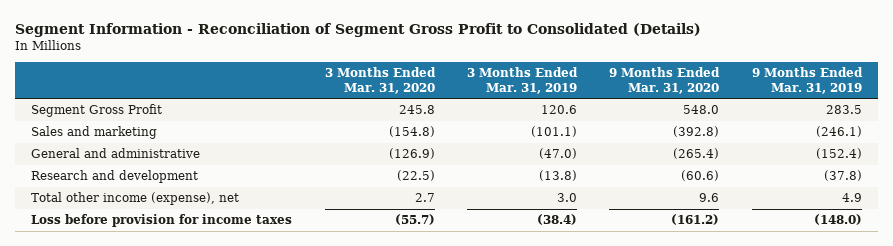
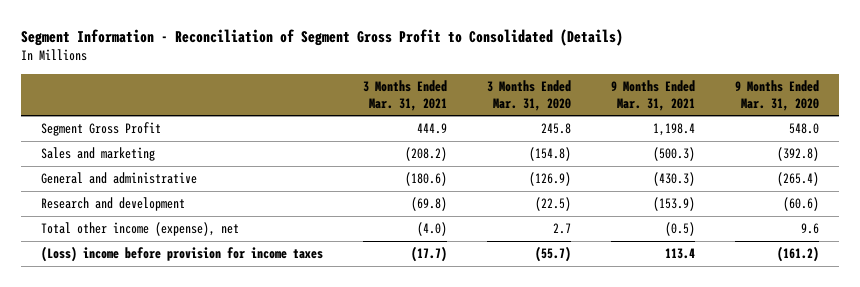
[467,66,579,95] 3 Months Ended Mar. 31, 2019 -> none
[751,66,863,95] 9 Months Ended Mar. 31, 2019 -> none
none -> [363,79,448,111] 3 Months Ended Mar. 31, 2021
none -> [610,79,695,111] 9 Months Ended Mar. 31, 2021
[31,214,293,228] Loss before provision for income taxes -> [41,246,324,263] (Loss) income before provision for income taxes

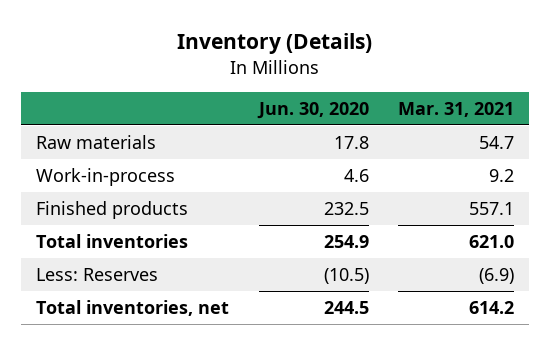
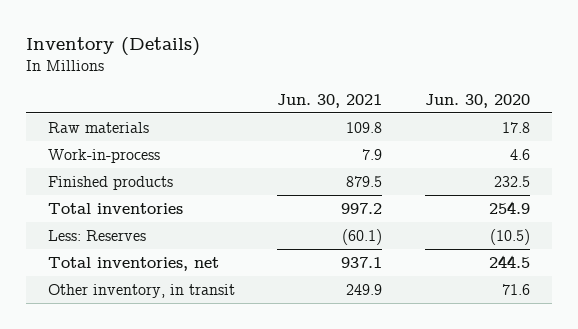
[398,102,515,118] Mar. 31, 2021 -> none
none -> [277,93,383,108] Jun. 30, 2021
none -> [47,283,235,298] Other inventory, in transit

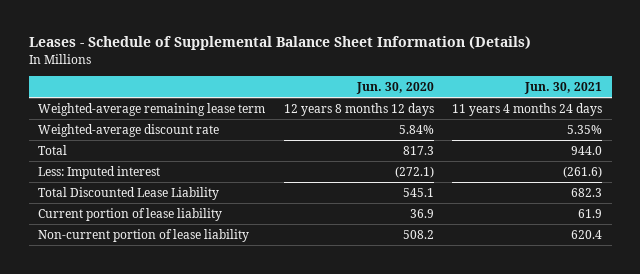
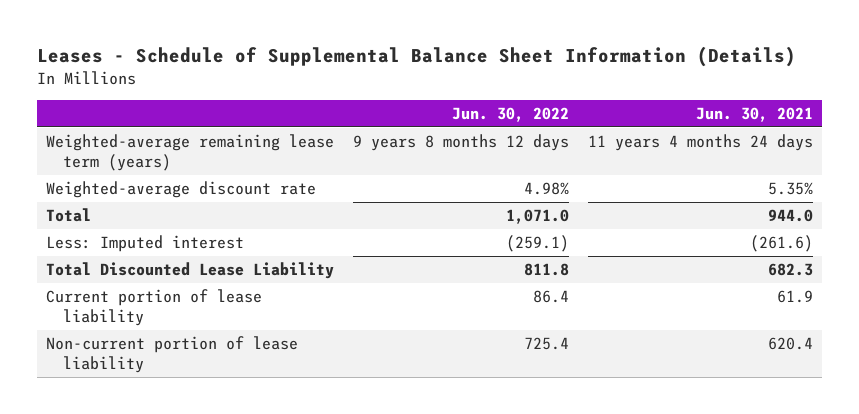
[355,81,434,94] Jun. 30, 2020 -> none
none -> [452,107,570,123] Jun. 30, 2022
[37,102,265,116] Weighted-average remaining lease term -> [46,133,335,171] Weighted-average remaining lease term (years)

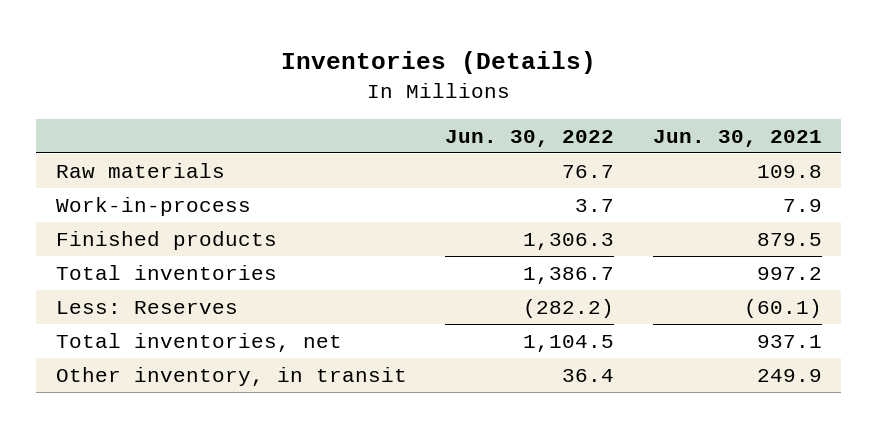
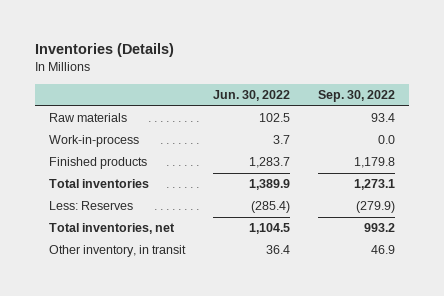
[652,129,822,147] Jun. 30, 2021 -> none
none -> [317,90,395,103] Sep. 30, 2022
[562,164,615,178] 76.7 -> [258,113,290,123] 102.5
[523,232,615,250] 1,306.3 -> [248,157,290,169] 1,283.7
[523,266,615,284] 1,386.7 -> [248,179,290,191] 1,389.9
[523,298,615,318] (282.2) -> [250,201,290,214] (285.4)

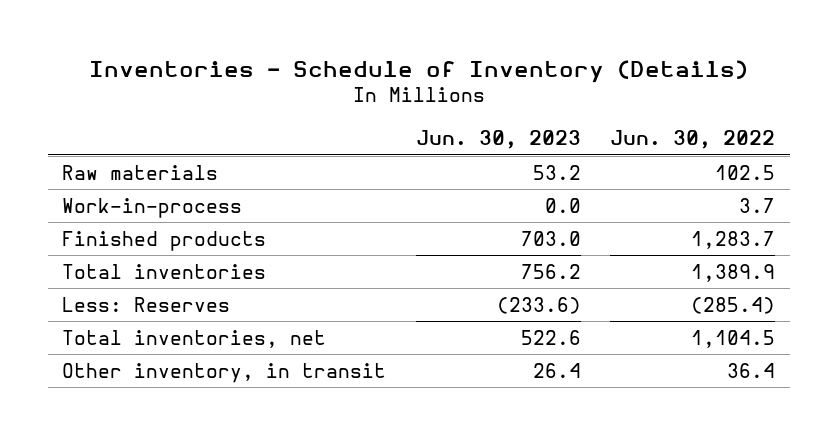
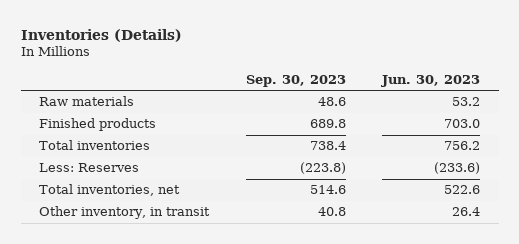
[88,59,748,83] Inventories - Schedule of Inventory (Details) -> [20,28,182,42] Inventories (Details)
[610,130,776,150] Jun. 30, 2022 -> none
none -> [245,75,346,88] Sep. 30, 2023
[62,197,243,218] Work-in-process -> none

